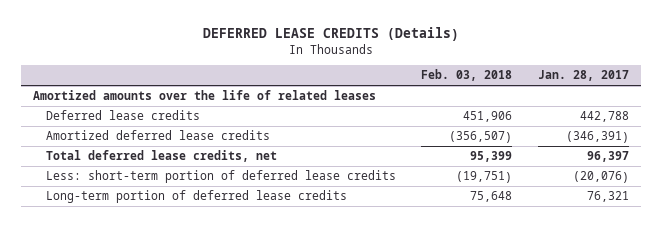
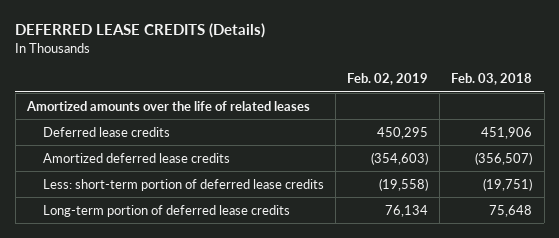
[537,70,629,82] Jan. 28, 2017 -> none
none -> [347,73,429,86] Feb. 02, 2019
[45,150,277,163] Total deferred lease credits, net -> none

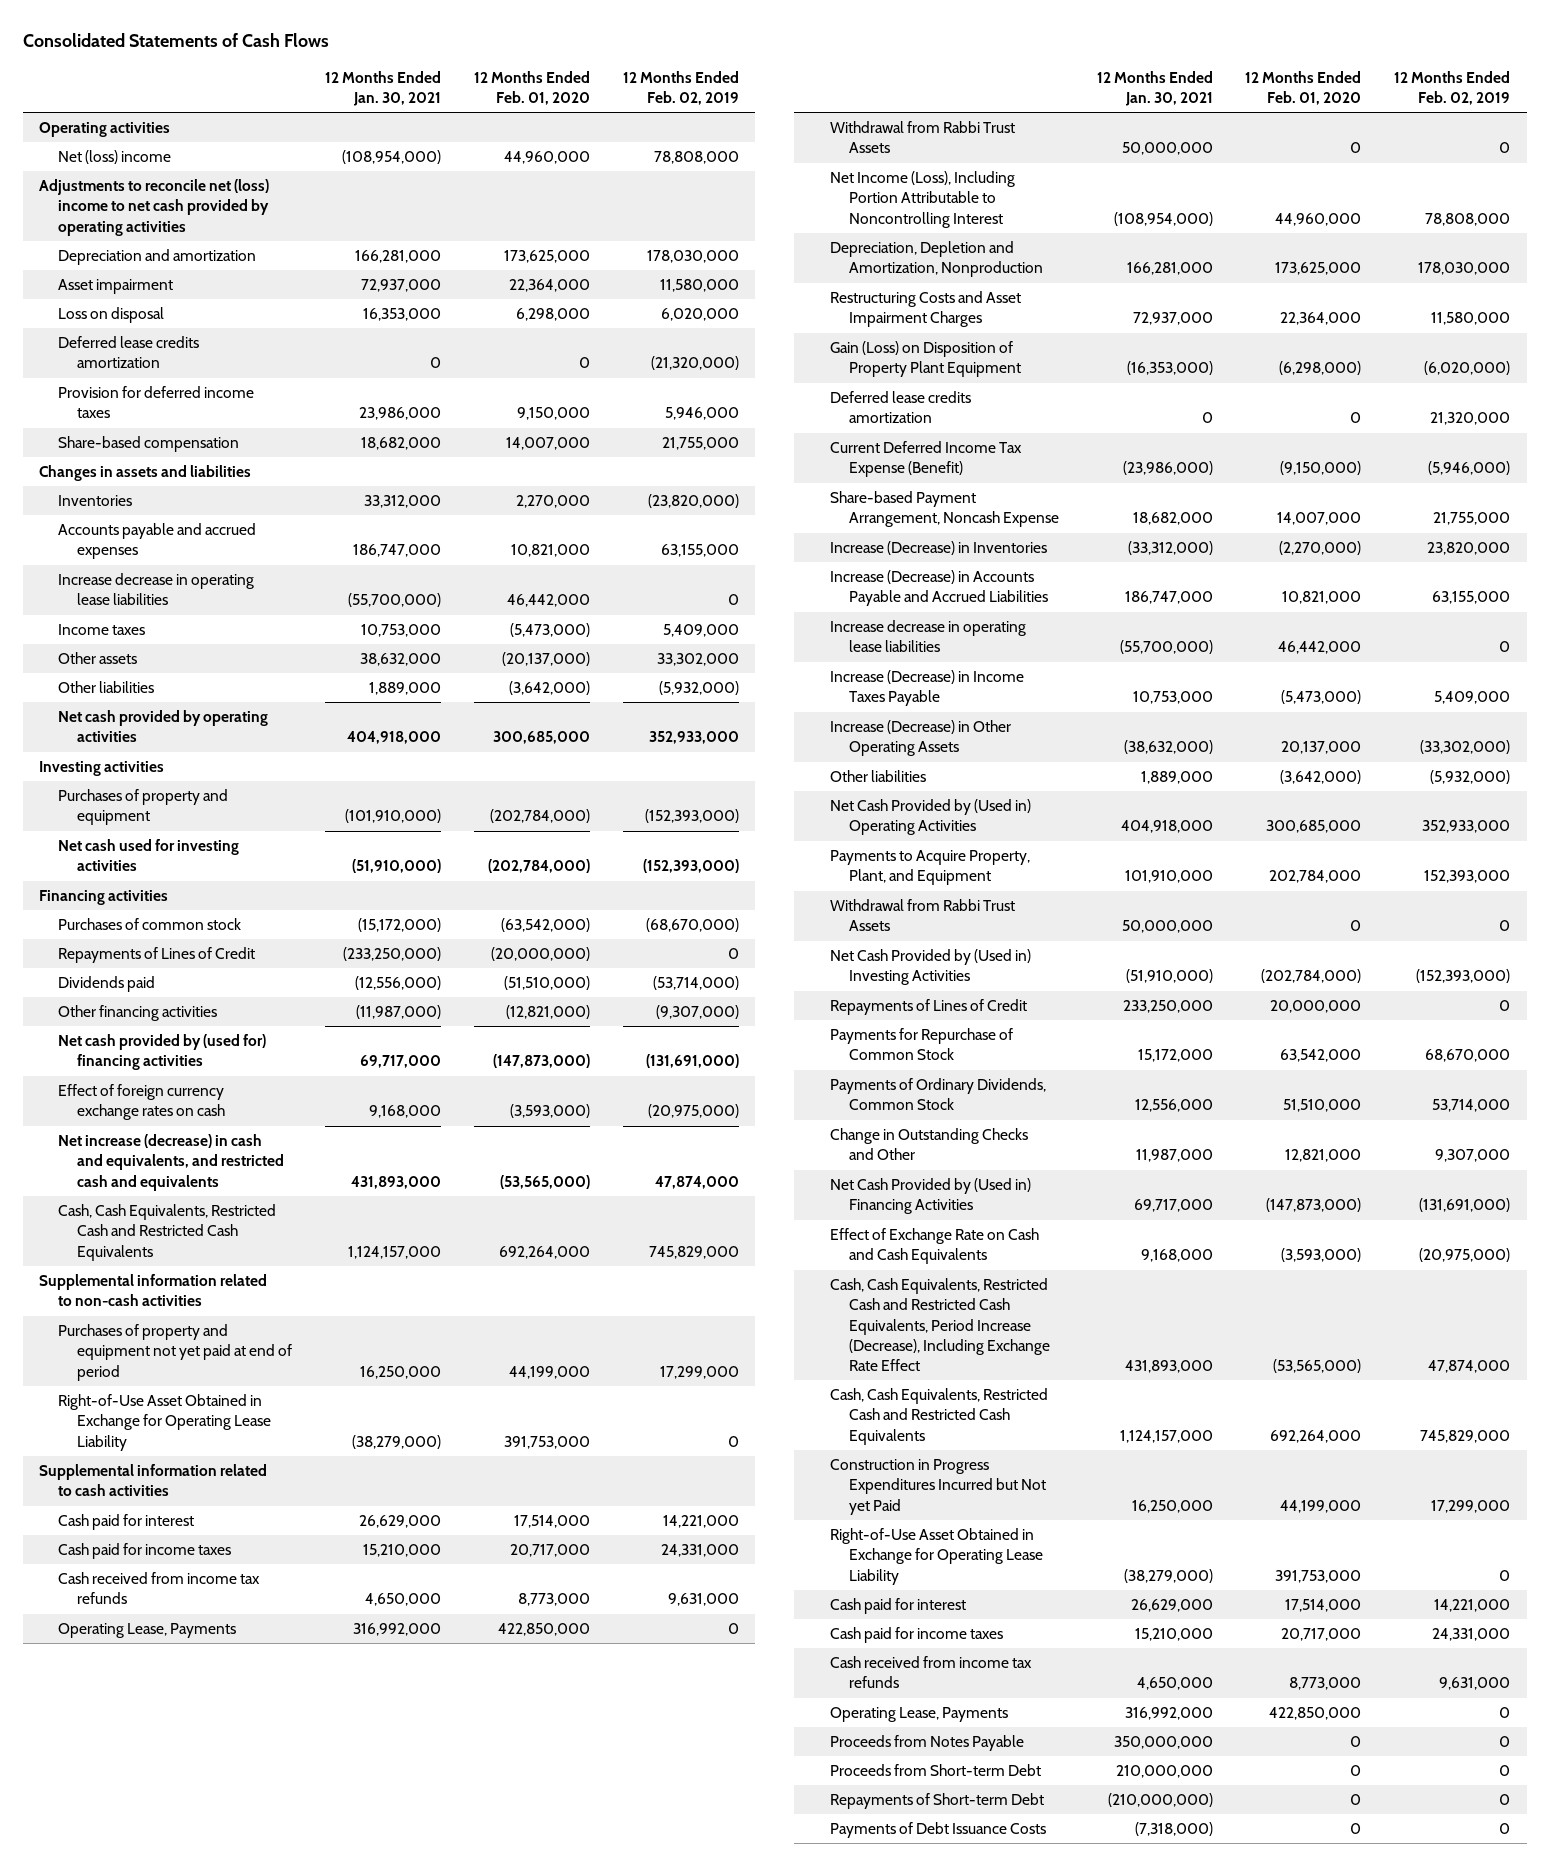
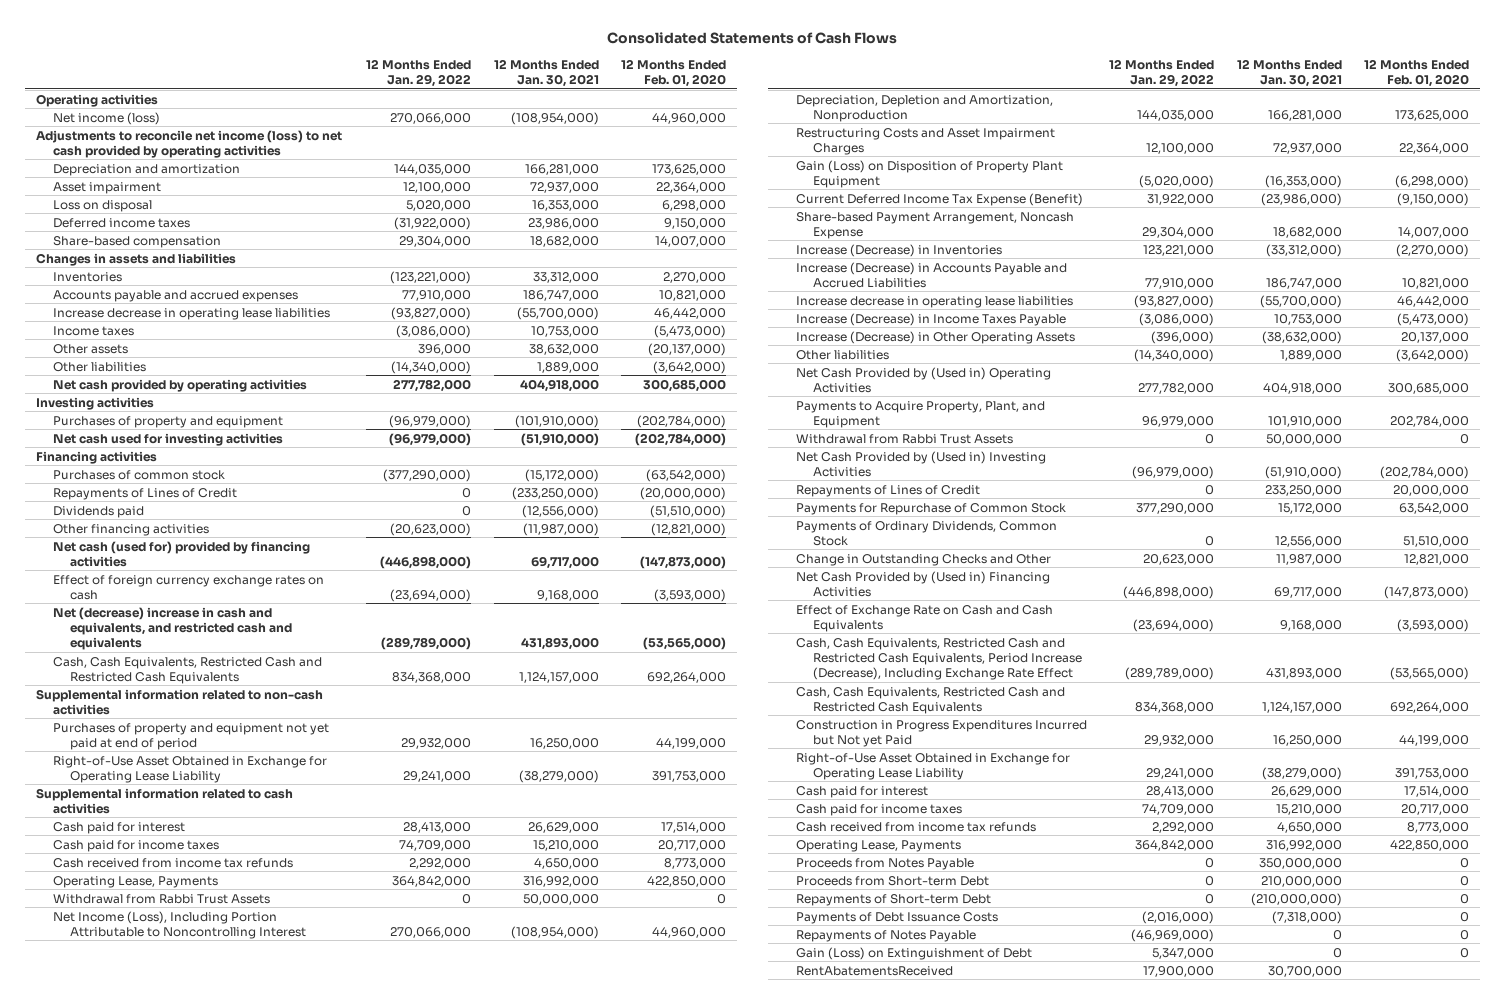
[622,70,739,105] 12 Months Ended Feb. 02, 2019 -> none
none -> [366,59,472,88] 12 Months Ended Jan. 29, 2022
[58,150,172,165] Net (loss) income -> [53,111,161,125] Net income (loss)
[38,179,270,236] Adjustments to reconcile net (loss) income to net cash provided by operating activities -> [35,129,342,158] Adjustments to reconcile net income (loss) to net cash provided by operating activities
[58,336,200,369] Deferred lease credits amortization -> none
[58,386,255,419] Provision for deferred income taxes -> [53,217,191,228] Deferred income taxes
[58,1034,267,1071] Net cash provided by (used for) financing activities -> [53,540,311,567] Net cash (used for) provided by financing activities
[58,1134,285,1191] Net increase (decrease) in cash and equivalents, and restricted cash and equivalents -> [53,606,293,650] Net (decrease) increase in cash and equivalents, and restricted cash and equivalents
[829,391,971,424] Deferred lease credits amortization -> none
none -> [796,929,977,942] Repayments of Notes Payable
none -> [796,946,1033,960] Gain (Loss) on Extinguishment of Debt
none -> [796,965,954,976] RentAbatementsReceived

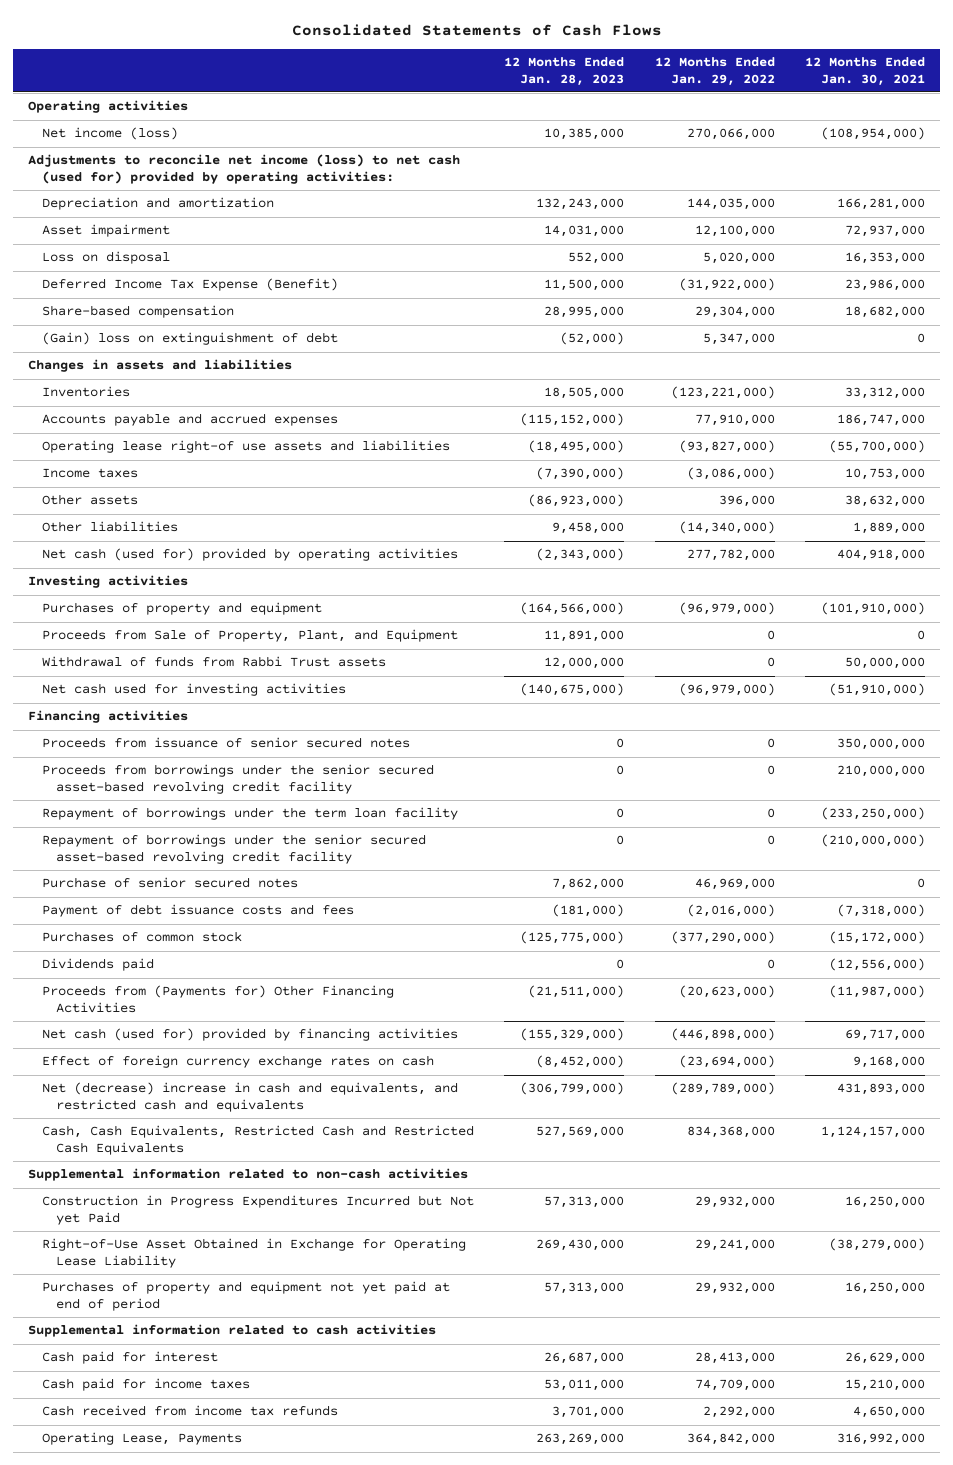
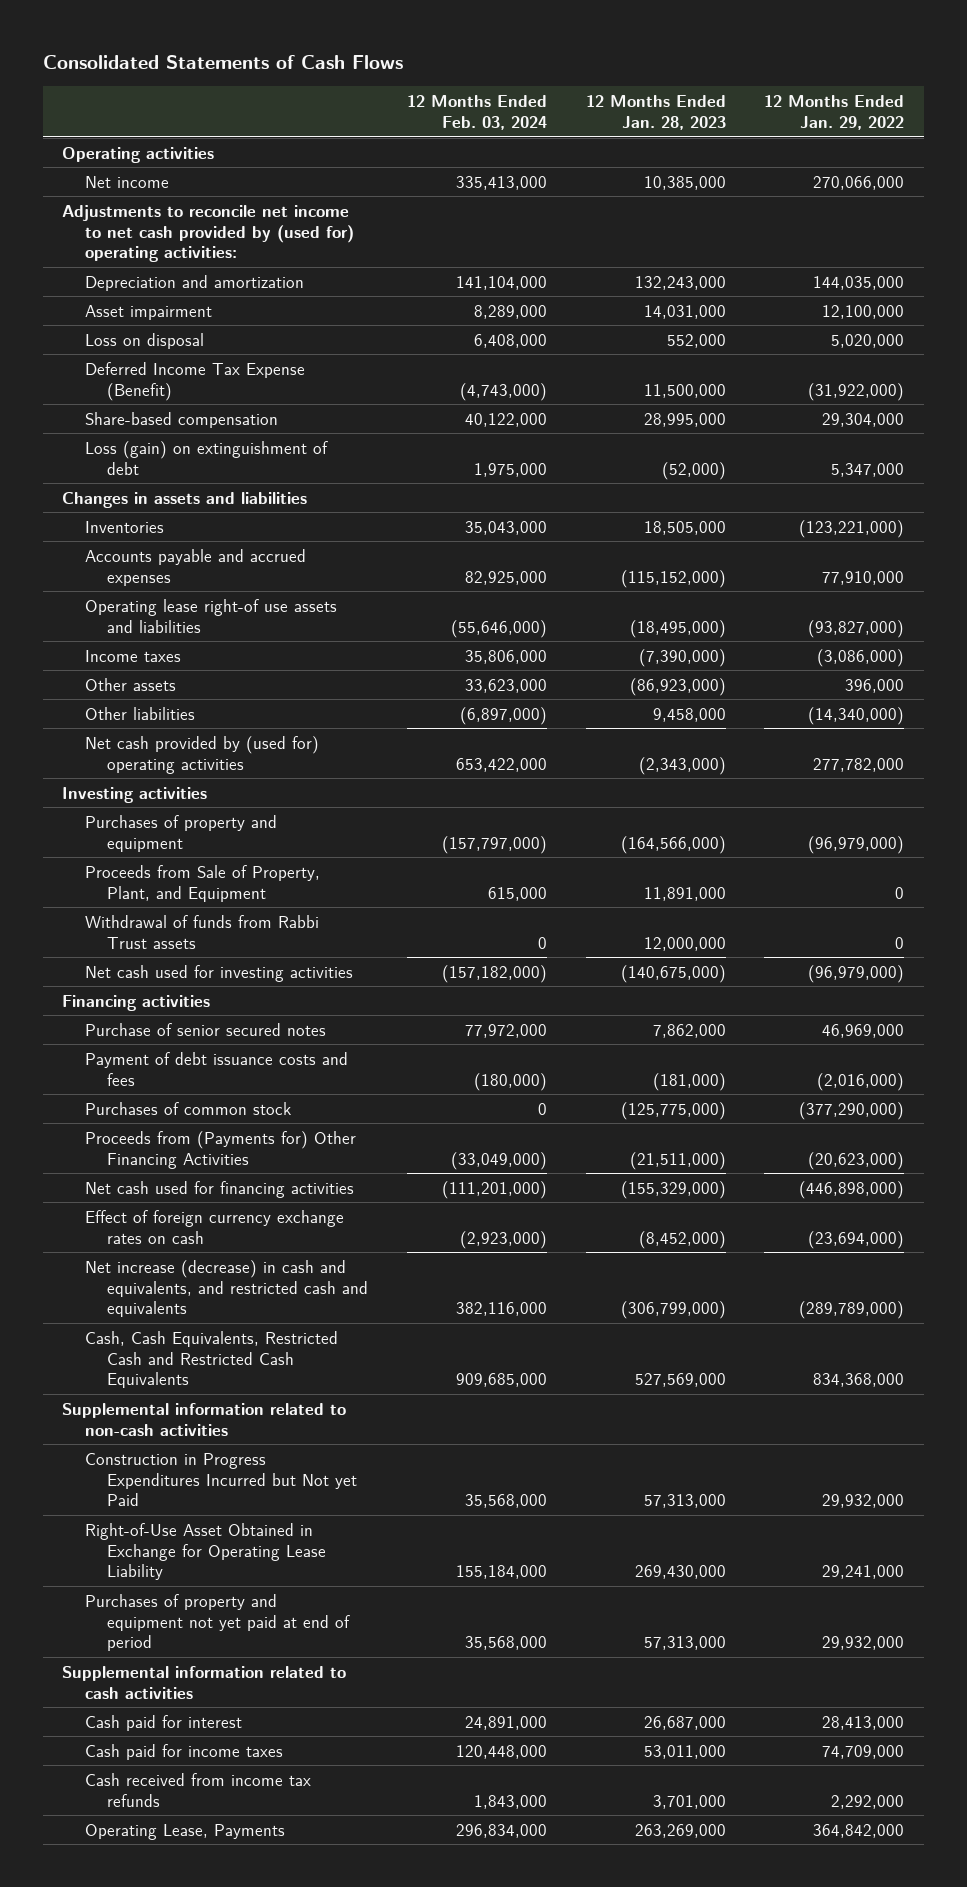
[804,57,925,86] 12 Months Ended Jan. 30, 2021 -> none
none -> [406,94,547,130] 12 Months Ended Feb. 03, 2024
[42,127,179,141] Net income (loss) -> [84,175,169,188] Net income
[28,154,461,184] Adjustments to reconcile net income (loss) to net cash (used for) provided by operating activities: -> [62,204,354,263] Adjustments to reconcile net income to net cash provided by (used for) operating activities:
[42,332,339,346] (Gain) loss on extinguishment of debt -> [84,440,328,475] Loss (gain) on extinguishment of debt
[42,548,459,562] Net cash (used for) provided by operating activities -> [84,735,319,774] Net cash provided by (used for) operating activities
[42,737,411,749] Proceeds from issuance of senior secured notes -> none
[42,764,435,794] Proceeds from borrowings under the senior secured asset-based revolving credit facility -> none
[42,807,459,821] Repayment of borrowings under the term loan facility -> none
[42,834,427,864] Repayment of borrowings under the senior secured asset-based revolving credit facility -> none
[42,958,155,972] Dividends paid -> none
[42,1028,459,1042] Net cash (used for) provided by financing activities -> [84,1180,354,1198] Net cash used for financing activities
[42,1082,459,1112] Net (decrease) increase in cash and equivalents, and restricted cash and equivalents -> [84,1259,369,1318] Net increase (decrease) in cash and equivalents, and restricted cash and equivalents

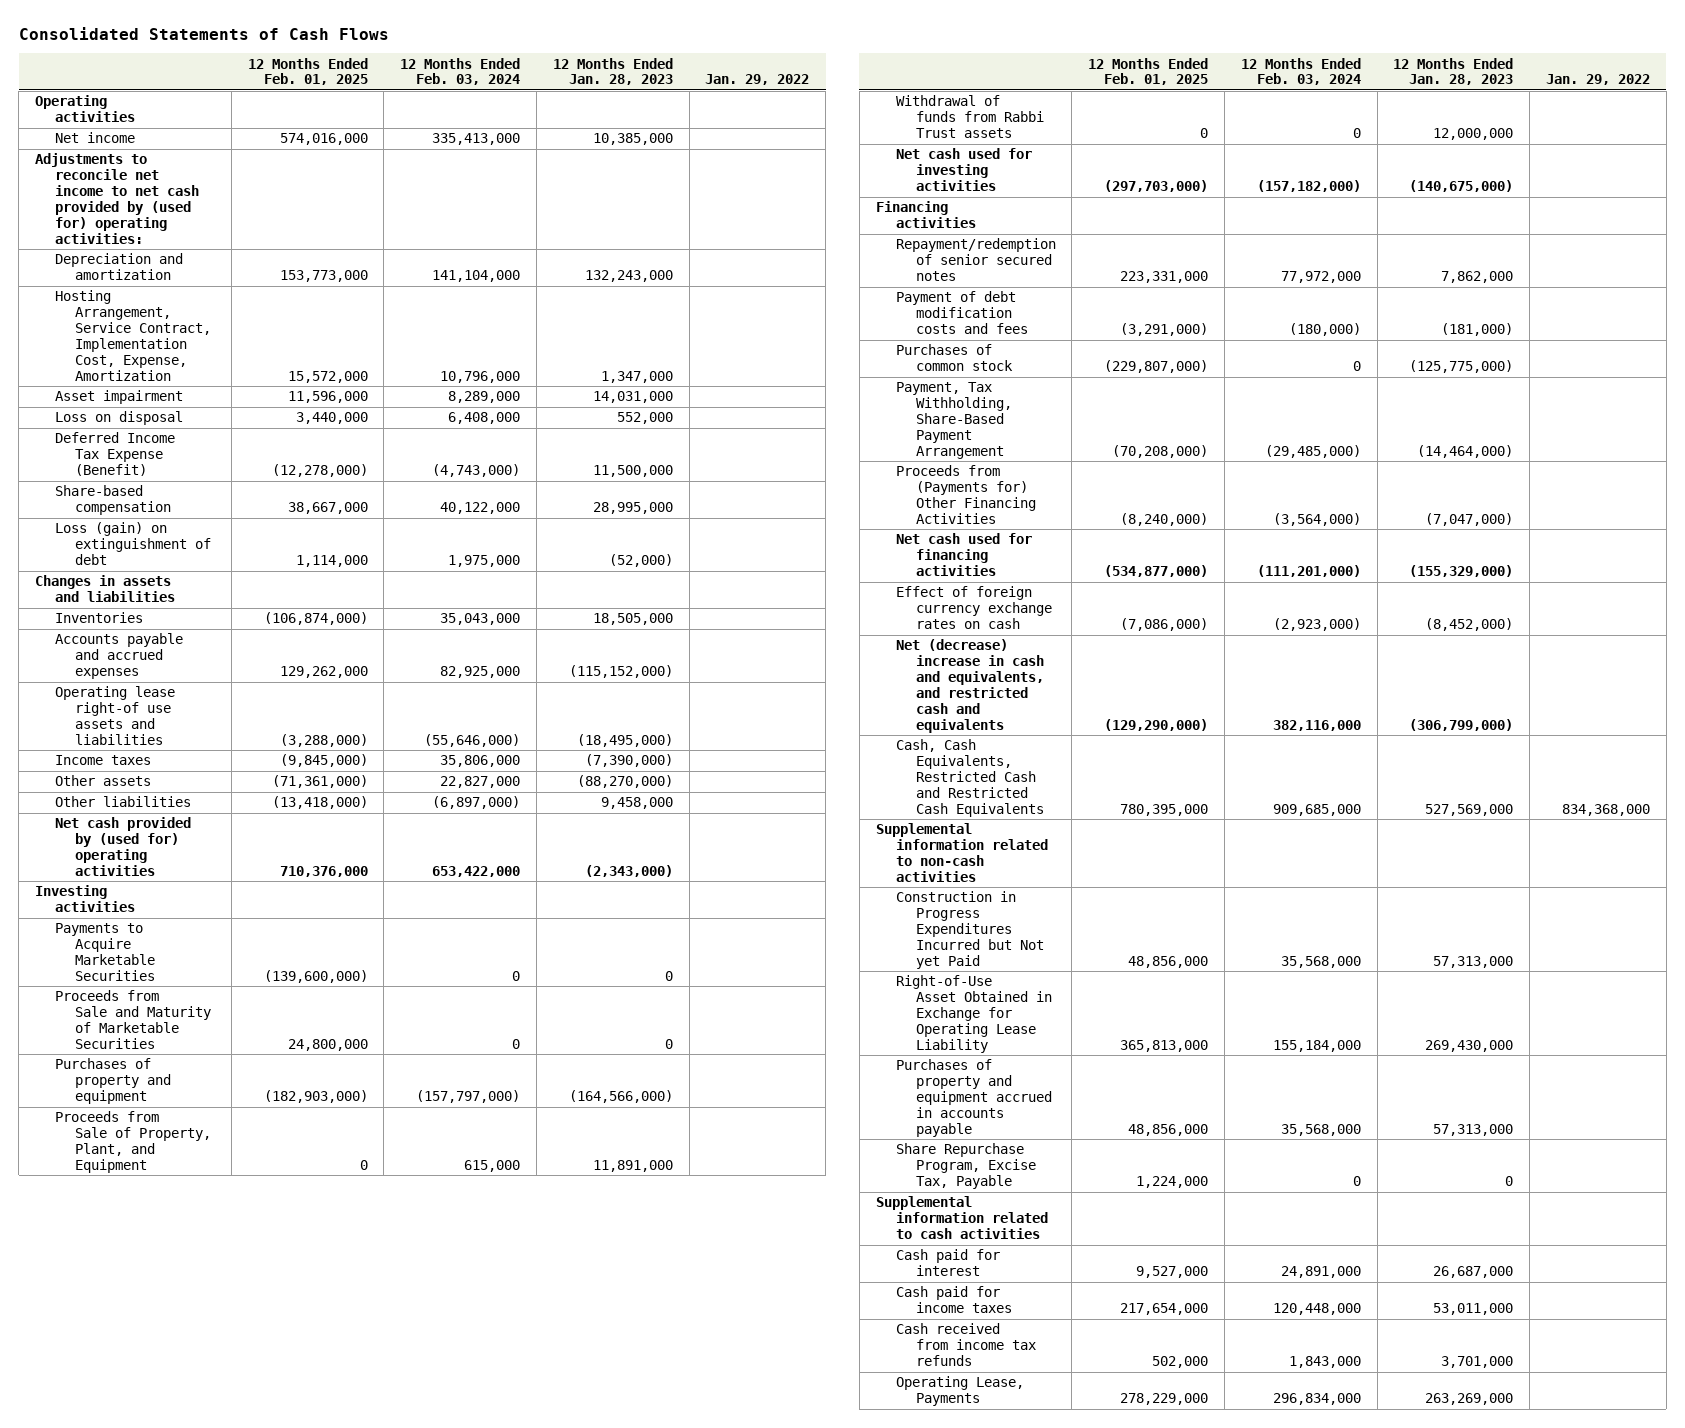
[764,94,905,130] 12 Months Ended Jan. 29, 2022 -> none
none -> [247,57,368,86] 12 Months Ended Feb. 01, 2025
none -> [705,74,810,86] Jan. 29, 2022
none -> [54,290,211,381] Hosting Arrangement, Service Contract, Implementation Cost, Expense, Amortization
[464,678,547,693] 33,623,000 -> [440,776,521,789] 22,827,000
[629,677,726,696] (86,923,000) -> [576,775,673,789] (88,270,000)
none -> [54,923,155,981] Payments to Acquire Marketable Securities
none -> [54,990,211,1049] Proceeds from Sale and Maturity of Marketable Securities
[84,1022,326,1036] Purchase of senior secured notes -> [895,238,1056,282] Repayment/redemption of senior secured notes
[84,1051,348,1086] Payment of debt issuance costs and fees -> [895,291,1028,335] Payment of debt modification costs and fees
none -> [895,382,1012,459] Payment, Tax Withholding, Share-Based Payment Arrangement
[450,1151,547,1170] (33,049,000) -> [1272,512,1361,526] (3,564,000)
[629,1151,726,1170] (21,511,000) -> [1425,512,1514,526] (7,047,000)
[84,1259,369,1318] Net increase (decrease) in cash and equivalents, and restricted cash and equivalents -> [895,639,1044,733] Net (decrease) increase in cash and equivalents, and restricted cash and equivalents
[84,1593,351,1652] Purchases of property and equipment not yet paid at end of period -> [895,1059,1052,1137] Purchases of property and equipment accrued in accounts payable
none -> [895,1143,1036,1190] Share Repurchase Program, Excise Tax, Payable

